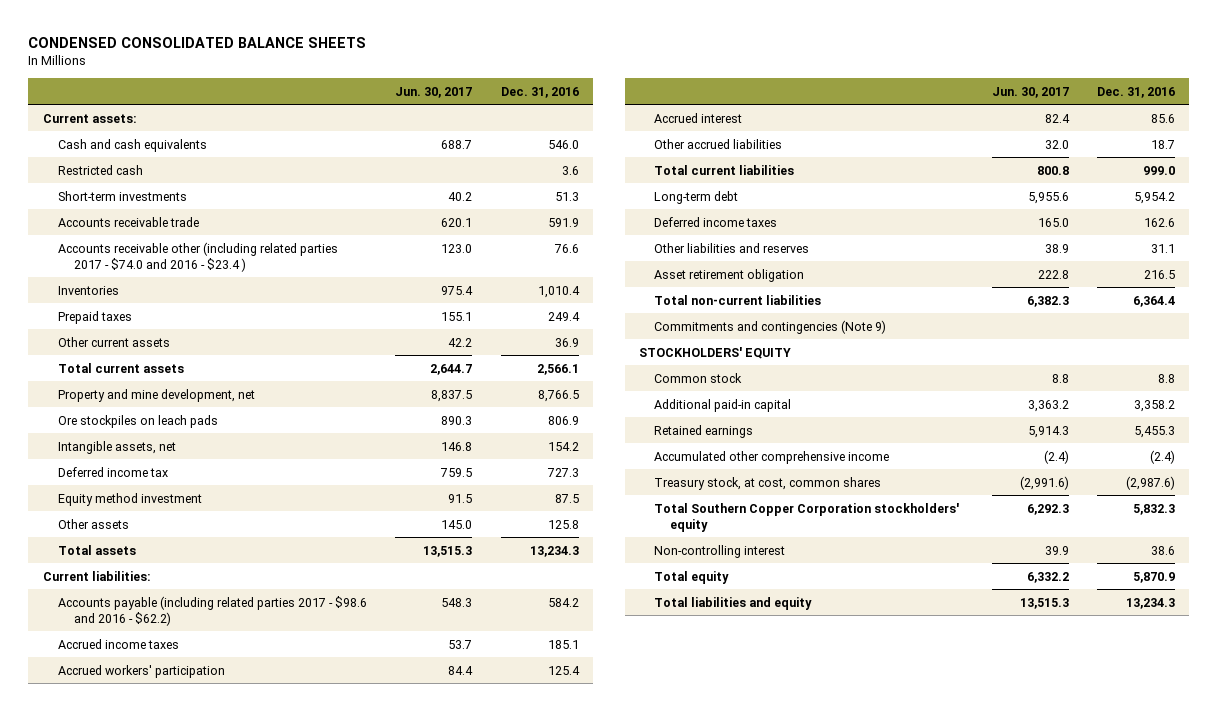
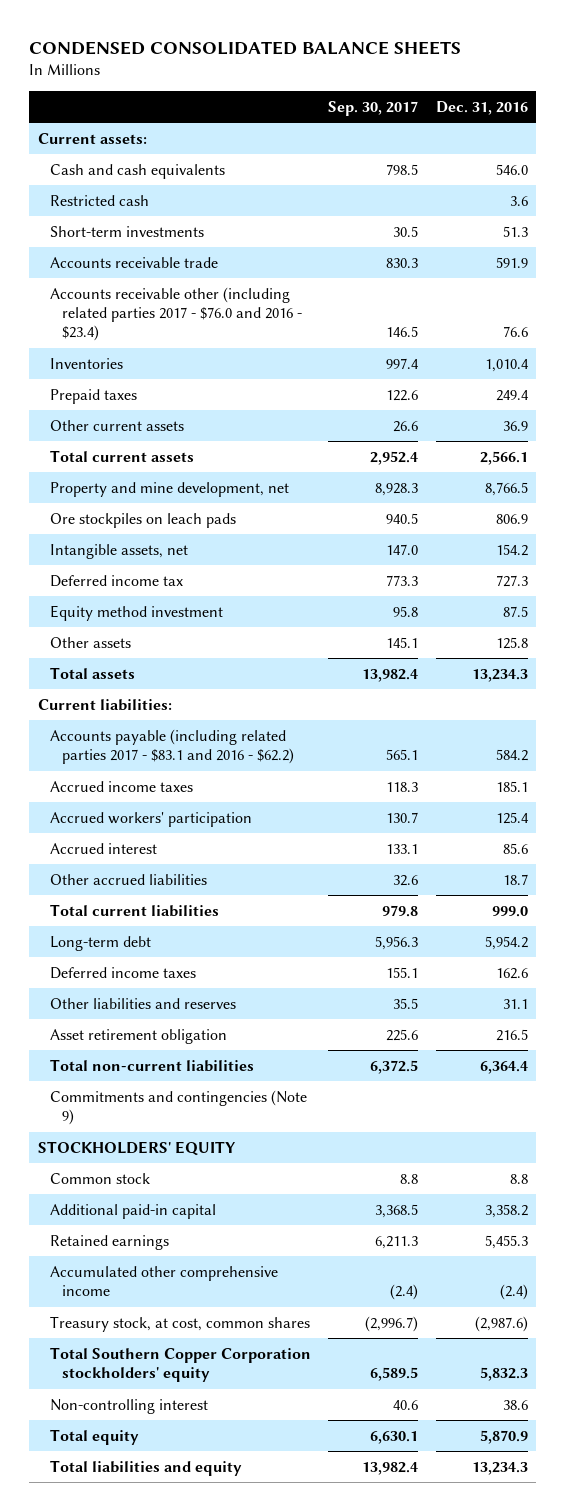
[395,86,473,98] Jun. 30, 2017 -> none
none -> [328,100,419,116] Sep. 30, 2017
[58,241,339,272] Accounts receivable other (including related parties 2017 - $74.0 and 2016 - $23.4 ) -> [49,286,302,342] Accounts receivable other (including related parties 2017 - $76.0 and 2016 - $23.4)
[58,595,368,626] Accounts payable (including related parties 2017 - $98.6 and 2016 - $62.2) -> [49,728,294,765] Accounts payable (including related parties 2017 - $83.1 and 2016 - $62.2)

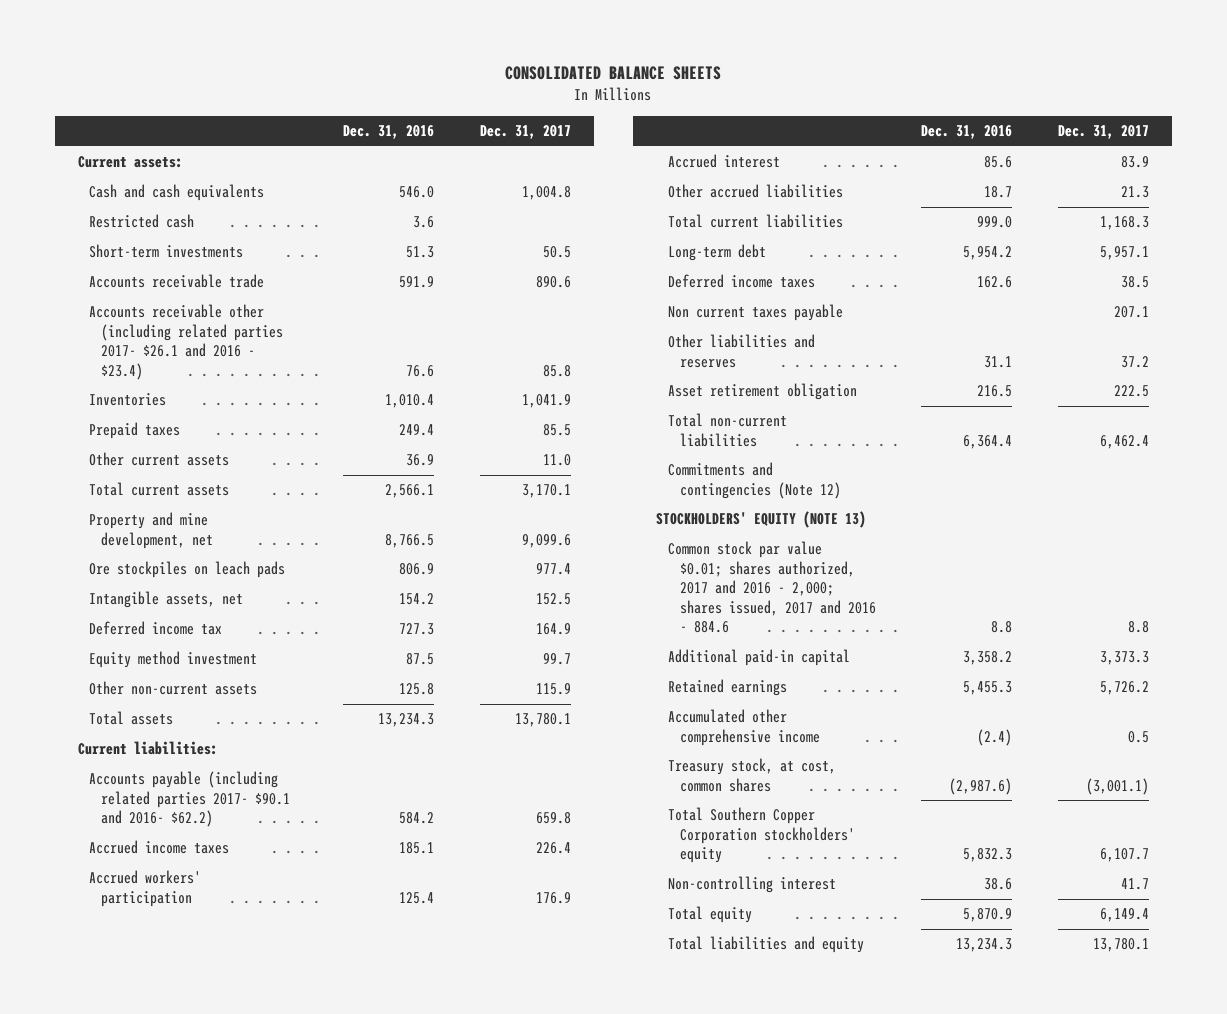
[28,40,461,55] CONDENSED CONSOLIDATED BALANCE SHEETS -> [505,66,722,81] CONSOLIDATED BALANCE SHEETS
[328,100,419,116] Sep. 30, 2017 -> none
none -> [479,125,571,140] Dec. 31, 2017
[49,286,302,342] Accounts receivable other (including related parties 2017 - $76.0 and 2016 - $23.4) -> [89,304,284,380] Accounts receivable other (including related parties 2017- $26.1 and 2016 - $23.4)
[49,636,131,648] Other assets -> [89,681,258,696] Other non-current assets
[49,728,294,765] Accounts payable (including related parties 2017 - $83.1 and 2016 - $62.2) -> [89,771,291,828] Accounts payable (including related parties 2017- $90.1 and 2016- $62.2)
none -> [667,304,843,322] Non current taxes payable
[49,1089,307,1126] Commitments and contingencies (Note 9) -> [667,462,841,499] Commitments and contingencies (Note 12)
[37,1140,236,1156] STOCKHOLDERS' EQUITY -> [655,511,866,529] STOCKHOLDERS' EQUITY (NOTE 13)
[49,1172,150,1184] Common stock -> [667,541,876,634] Common stock par value $0.01; shares authorized, 2017 and 2016 - 2,000; shares issued, 2017 and 2016 - 884.6

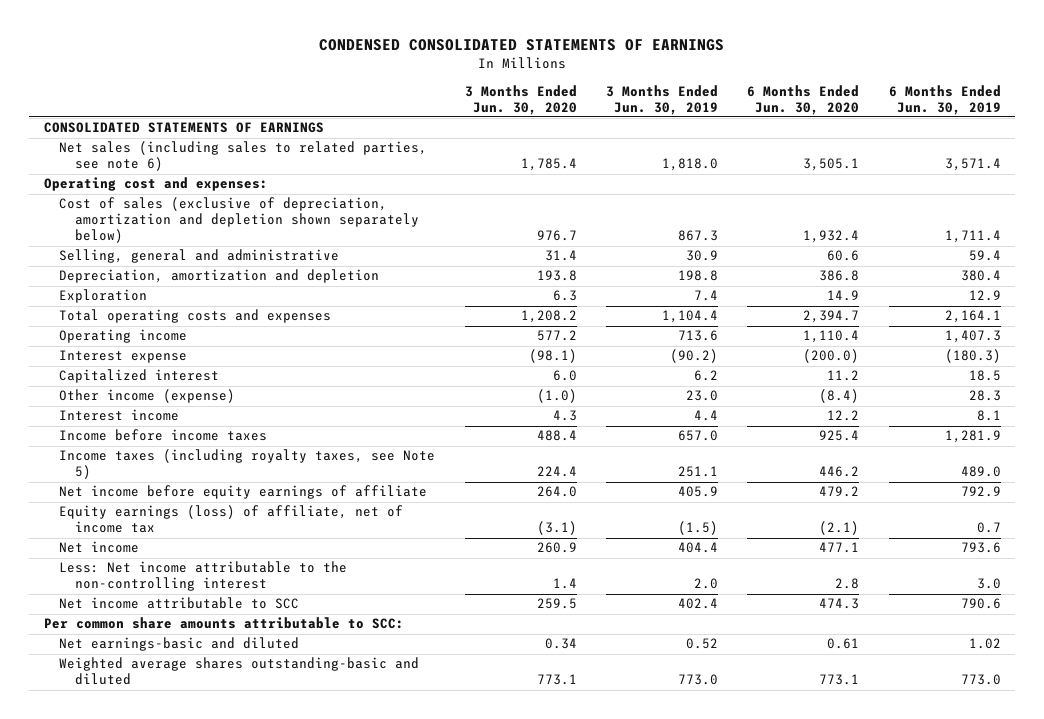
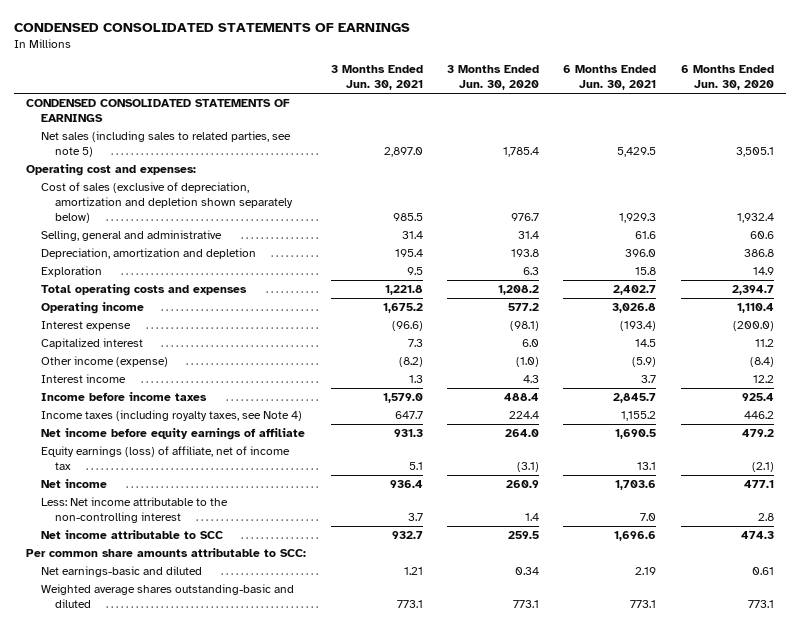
[605,84,718,115] 3 Months Ended Jun. 30, 2019 -> none
[888,84,1001,115] 6 Months Ended Jun. 30, 2019 -> none
none -> [330,65,423,91] 3 Months Ended Jun. 30, 2021
none -> [563,65,657,91] 6 Months Ended Jun. 30, 2021
[43,122,324,134] CONSOLIDATED STATEMENTS OF EARNINGS -> [26,99,291,122] CONDENSED CONSOLIDATED STATEMENTS OF EARNINGS
[59,141,428,172] Net sales (including sales to related parties, see note 6) -> [40,131,291,157] Net sales (including sales to related parties, see note 5)
[59,449,436,480] Income taxes (including royalty taxes, see Note 5) -> [40,410,302,422] Income taxes (including royalty taxes, see Note 4)

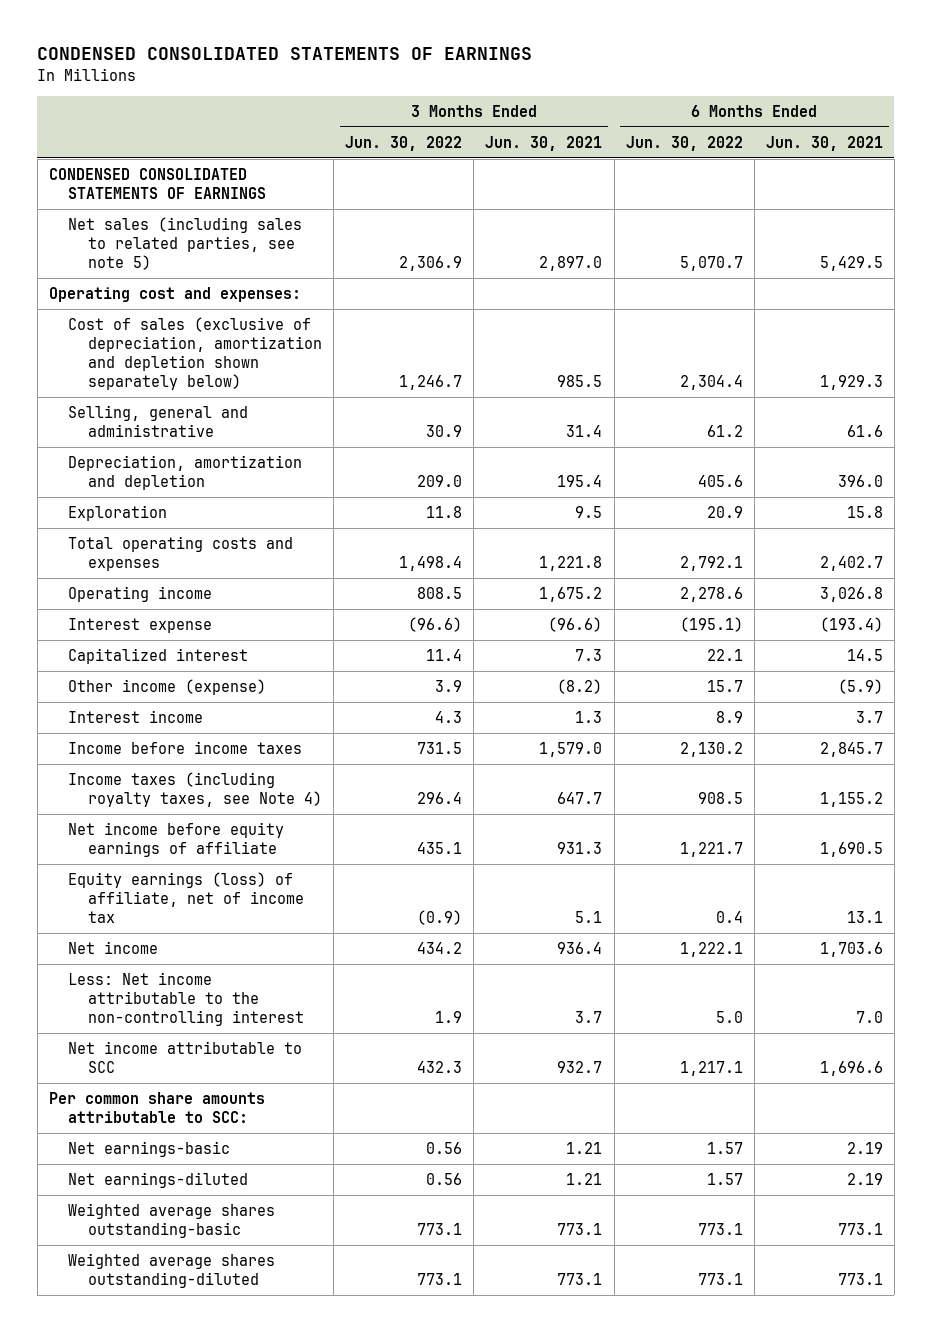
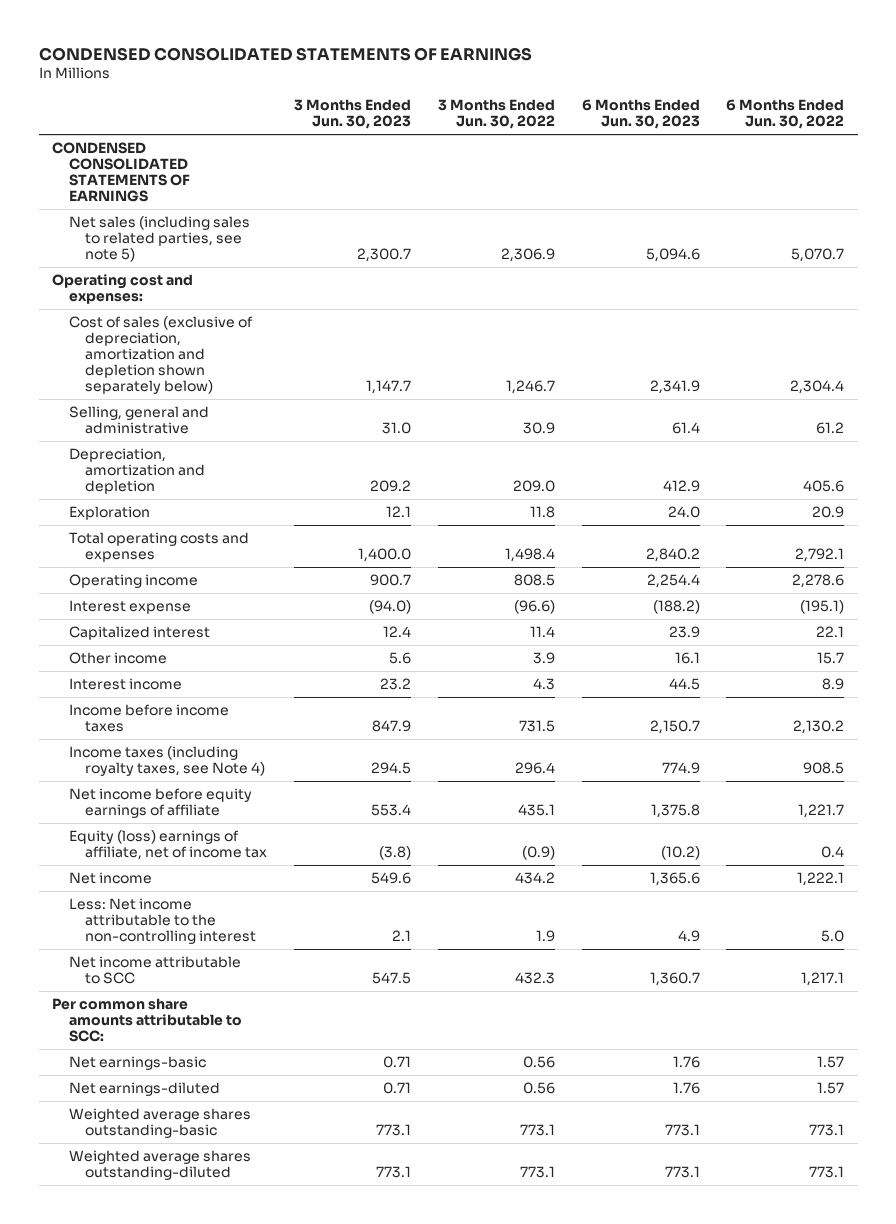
[485,135,603,151] Jun. 30, 2021 -> none
[765,135,883,151] Jun. 30, 2021 -> none
none -> [294,99,412,130] 3 Months Ended Jun. 30, 2023
none -> [581,99,700,130] 6 Months Ended Jun. 30, 2023
[68,678,267,695] Other income (expense) -> [68,652,167,665] Other income
[68,871,305,924] Equity earnings (loss) of affiliate, net of income tax -> [68,830,268,861] Equity (loss) earnings of affiliate, net of income tax

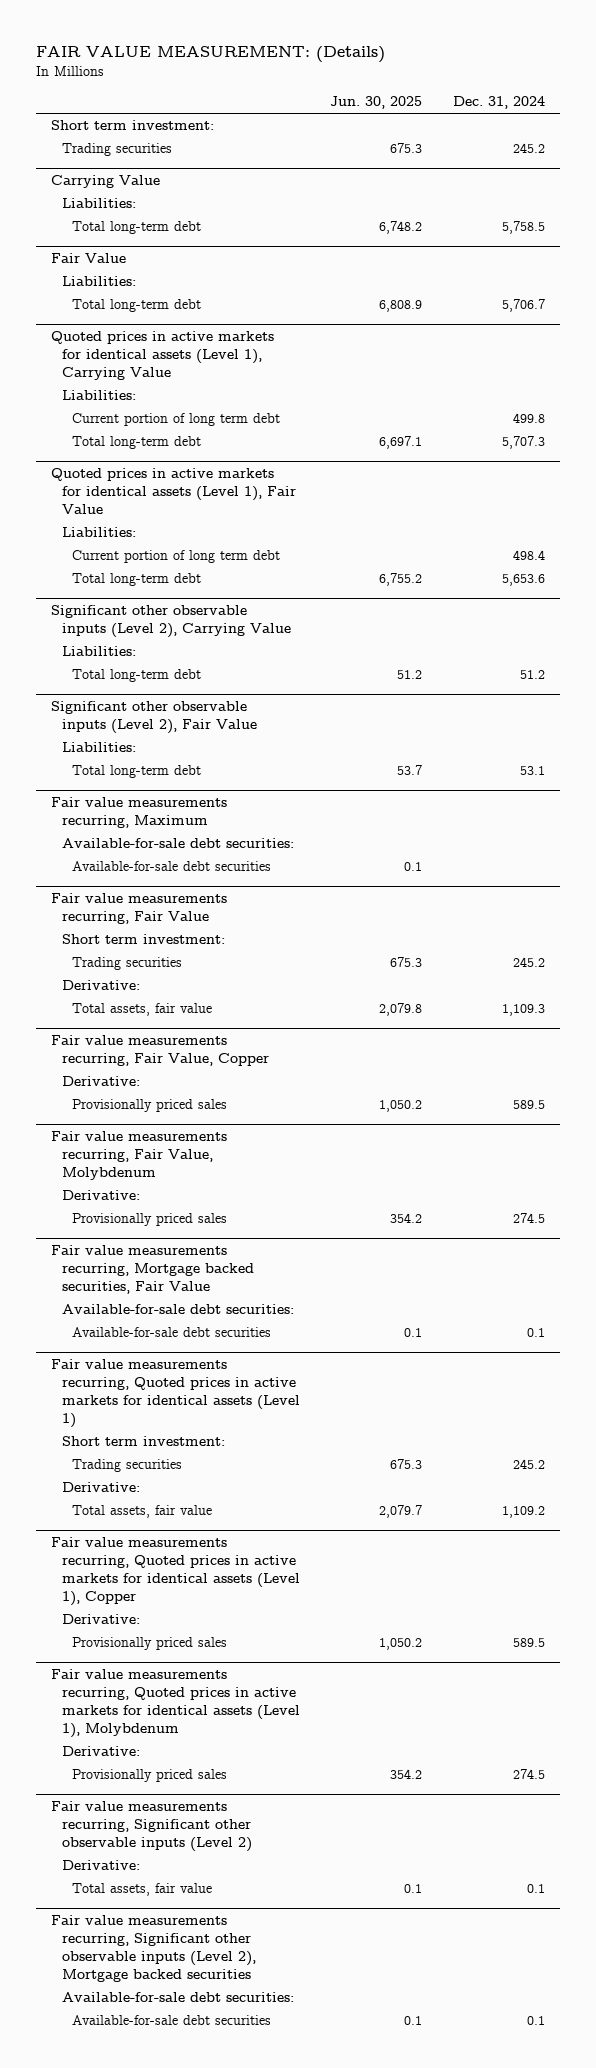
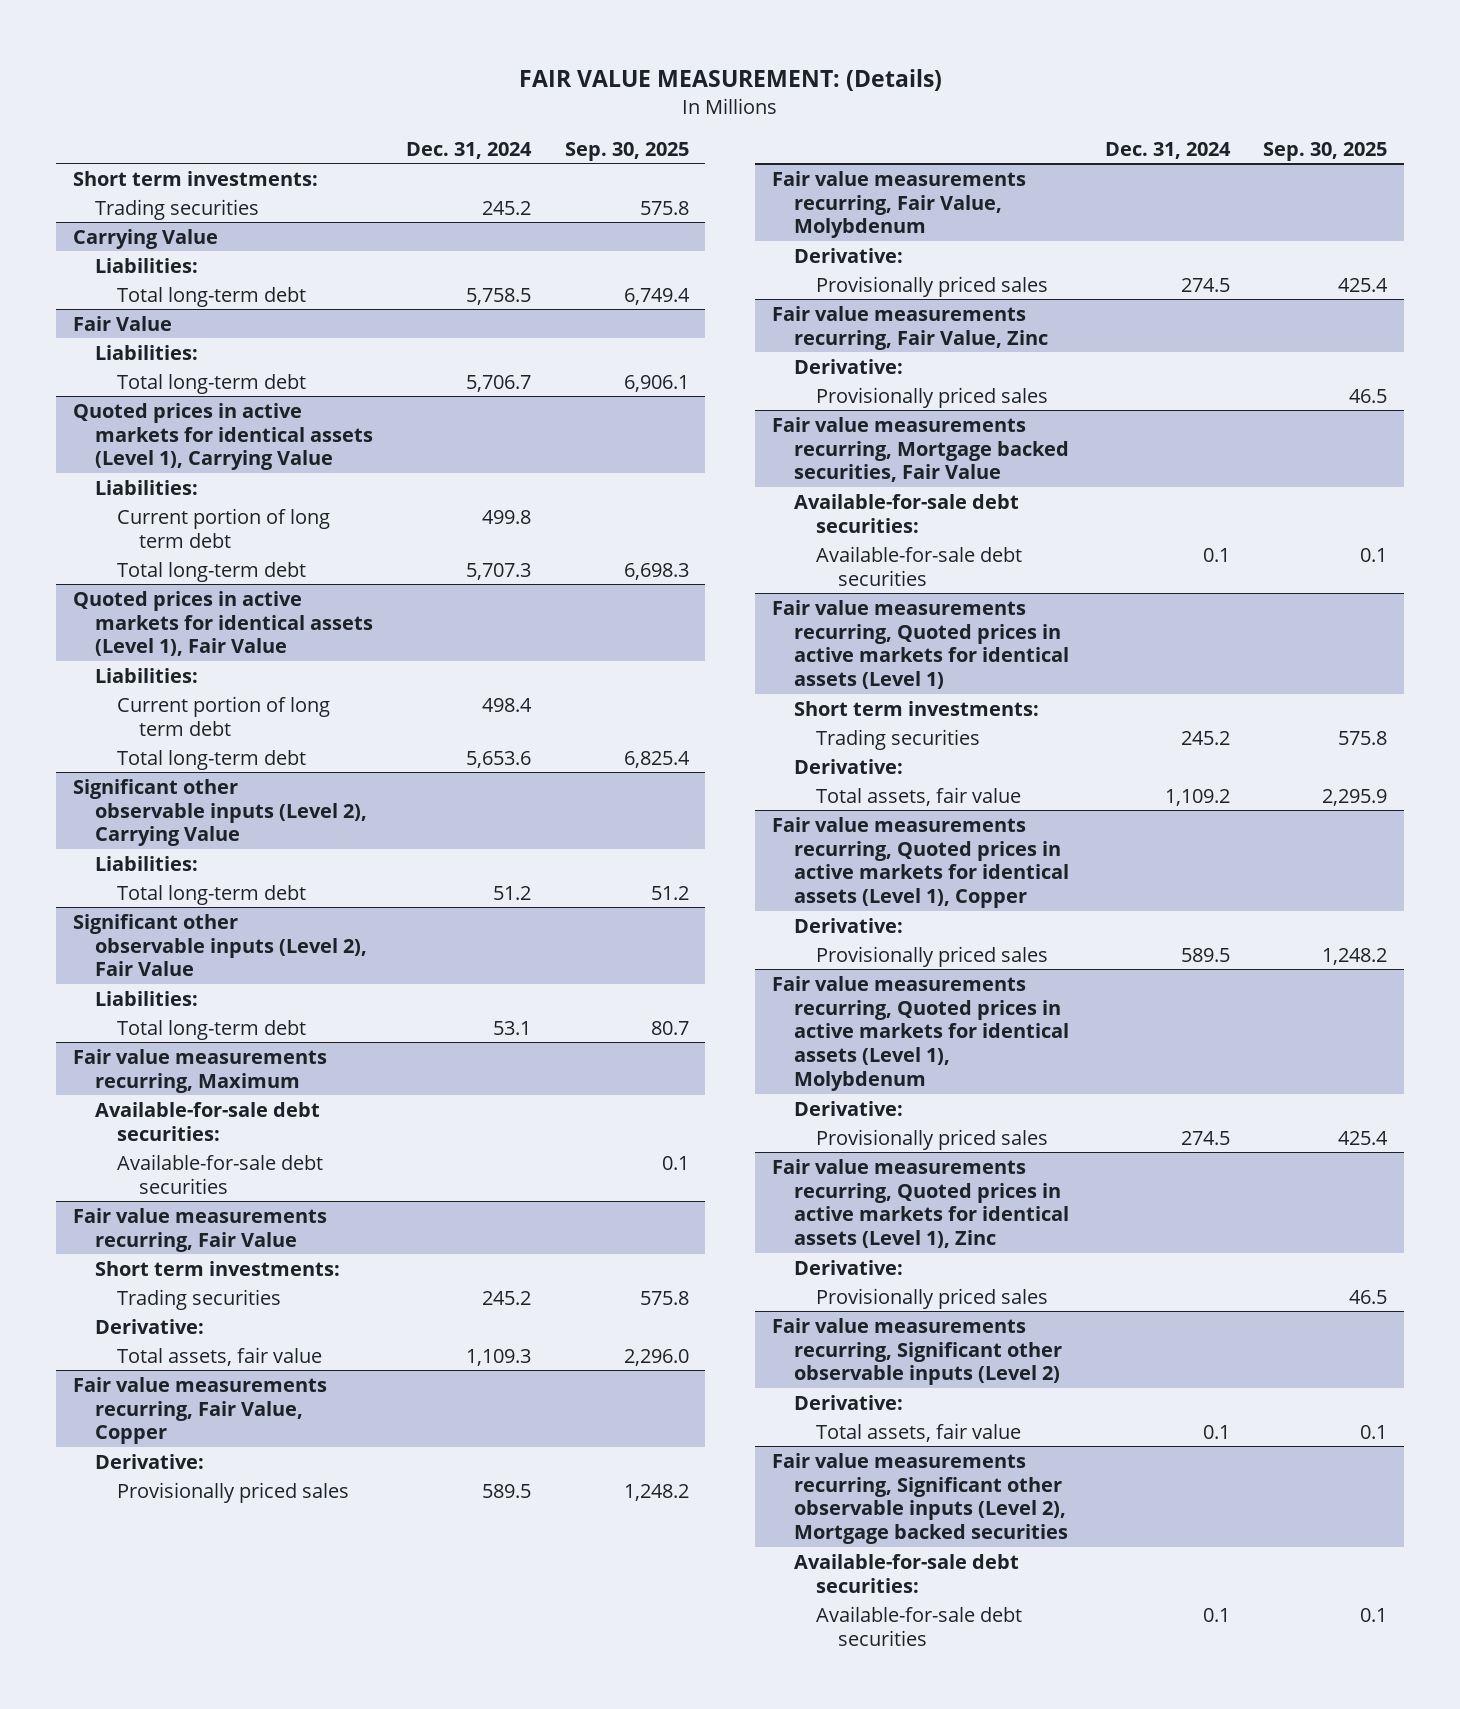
[330,96,423,110] Jun. 30, 2025 -> none
none -> [564,141,689,161] Sep. 30, 2025
[51,120,215,131] Short term investment: -> [73,170,319,186] Short term investments:
[61,934,225,945] Short term investment: -> [95,1260,341,1276] Short term investments:
none -> [771,305,1048,350] Fair value measurements recurring, Fair Value, Zinc
none -> [793,358,903,374] Derivative:
none -> [815,386,1048,408] Provisionally priced sales
[61,1436,225,1447] Short term investment: -> [793,700,1039,716] Short term investments:
none -> [771,1158,1069,1249] Fair value measurements recurring, Quoted prices in active markets for identical assets (Level 1), Zinc
none -> [793,1259,903,1275] Derivative:
none -> [815,1287,1048,1309] Provisionally priced sales

